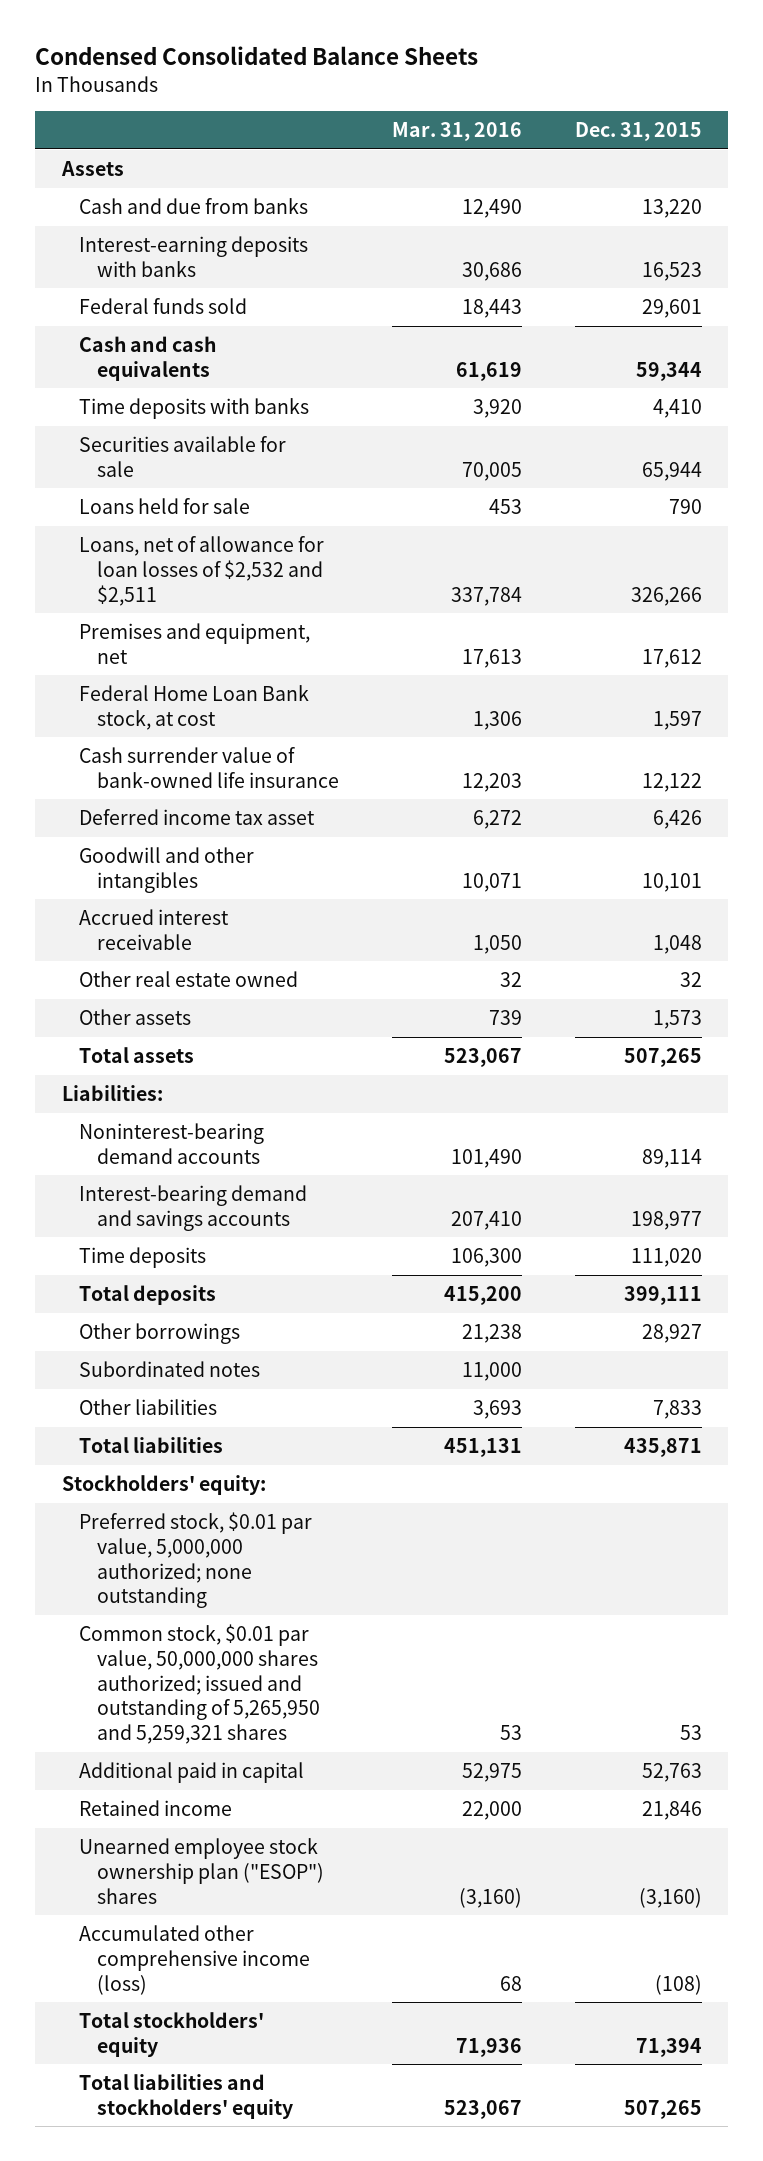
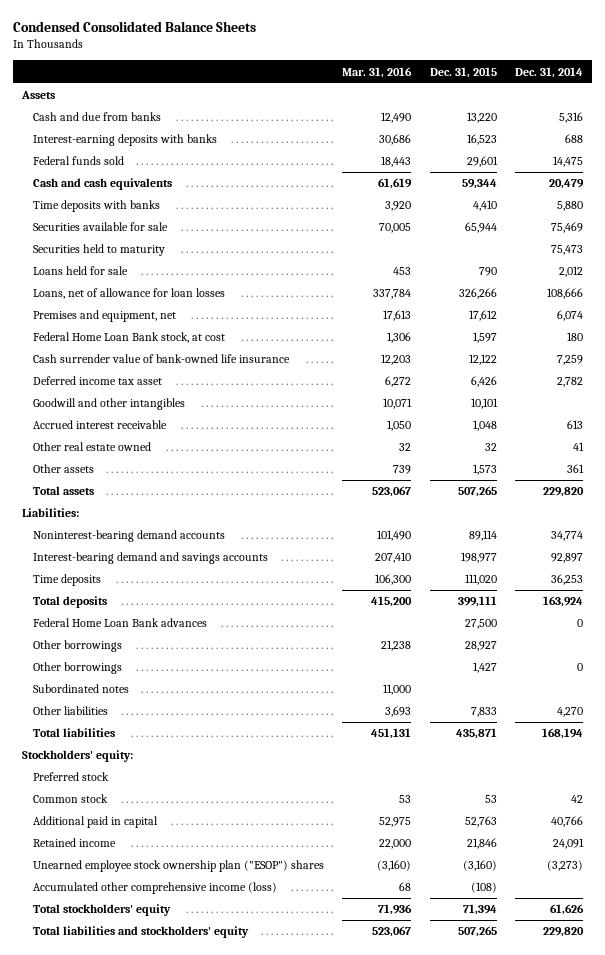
none -> [515,66,584,78] Dec. 31, 2014
none -> [33,244,166,257] Securities held to maturity
[79,535,325,606] Loans, net of allowance for loan losses of $2,532 and $2,511 -> [33,288,226,300] Loans, net of allowance for loan losses
none -> [33,618,208,628] Federal Home Loan Bank advances
none -> [33,662,123,675] Other borrowings
[79,1511,313,1609] Preferred stock, $0.01 par value, 5,000,000 authorized; none outstanding -> [33,772,110,782] Preferred stock
[79,1623,320,1745] Common stock, $0.01 par value, 50,000,000 shares authorized; issued and outstanding of 5,265,950 and 5,259,321 shares -> [33,794,109,804] Common stock

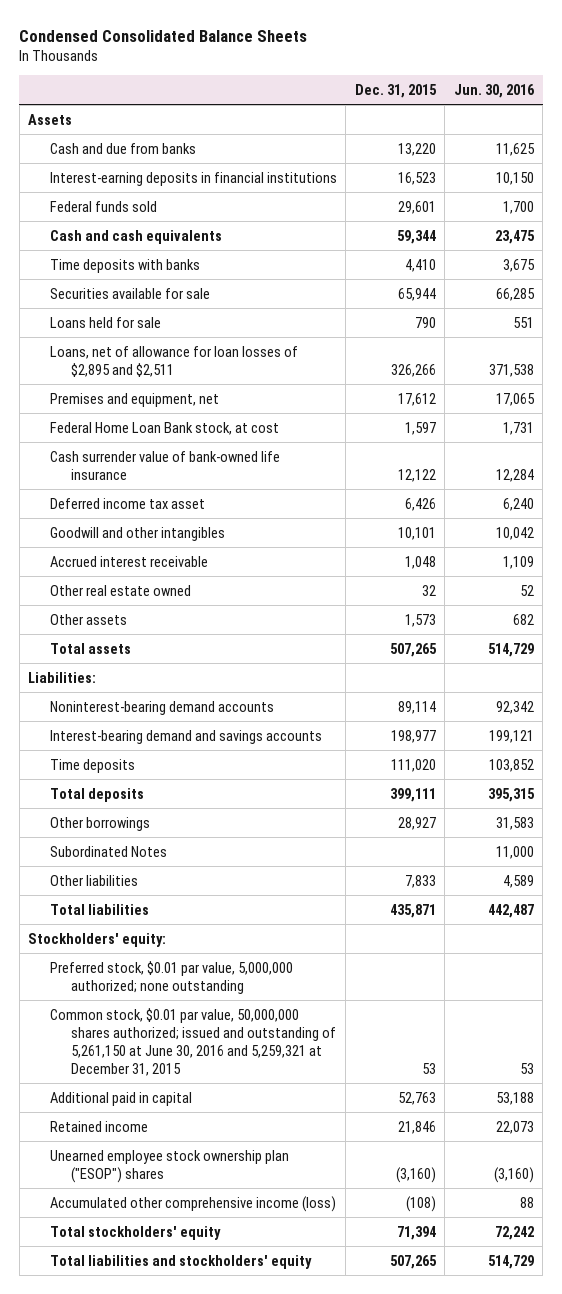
[342,66,413,78] Mar. 31, 2016 -> none
[515,66,584,78] Dec. 31, 2014 -> none
none -> [453,84,535,99] Jun. 30, 2016
[33,134,218,147] Interest-earning deposits with banks -> [49,171,337,186] Interest-earning deposits in financial institutions
[33,244,166,257] Securities held to maturity -> none
[33,288,226,300] Loans, net of allowance for loan losses -> [49,345,298,377] Loans, net of allowance for loan losses of $2,895 and $2,511
[33,618,208,628] Federal Home Loan Bank advances -> none
[33,662,123,675] Other borrowings -> none
[33,684,130,694] Subordinated notes -> [49,845,167,857] Subordinated Notes
[33,772,110,782] Preferred stock -> [49,960,293,994] Preferred stock, $0.01 par value, 5,000,000 authorized; none outstanding
[33,794,109,804] Common stock -> [49,1007,336,1076] Common stock, $0.01 par value, 50,000,000 shares authorized; issued and outstanding of 5,261,150 at June 30, 2016 and 5,259,321 at December 31, 2015

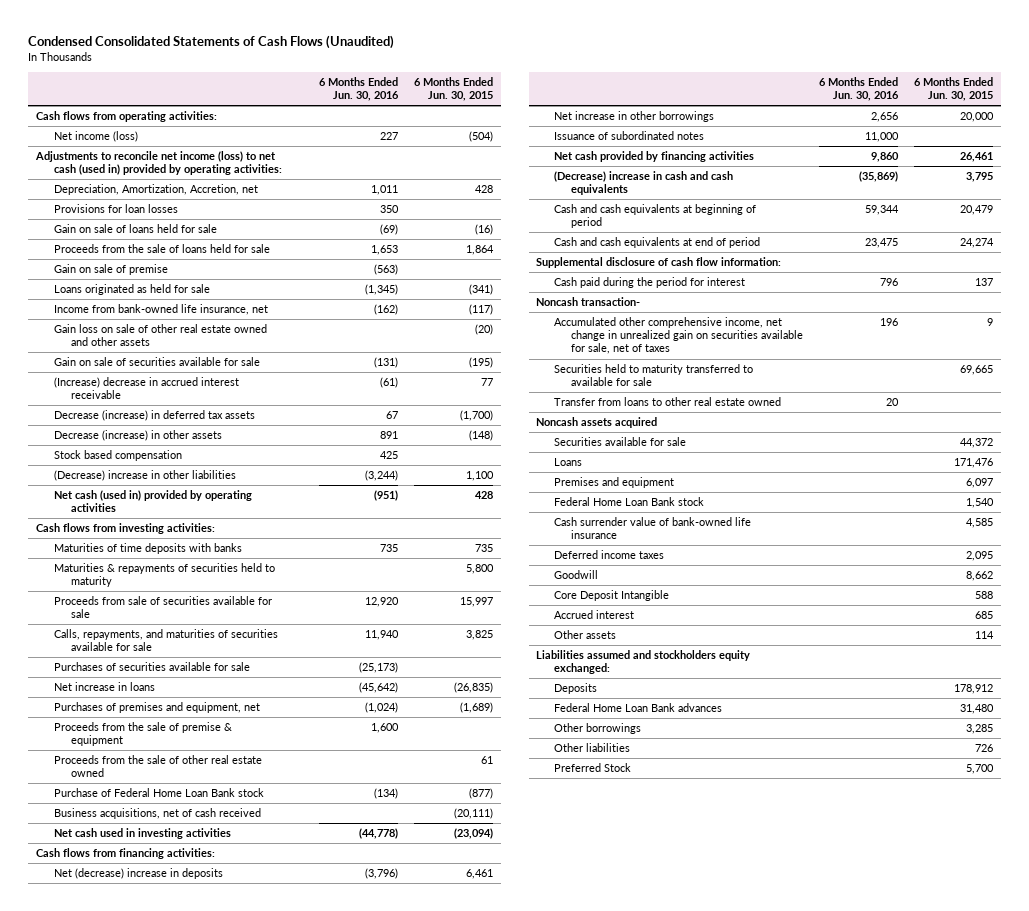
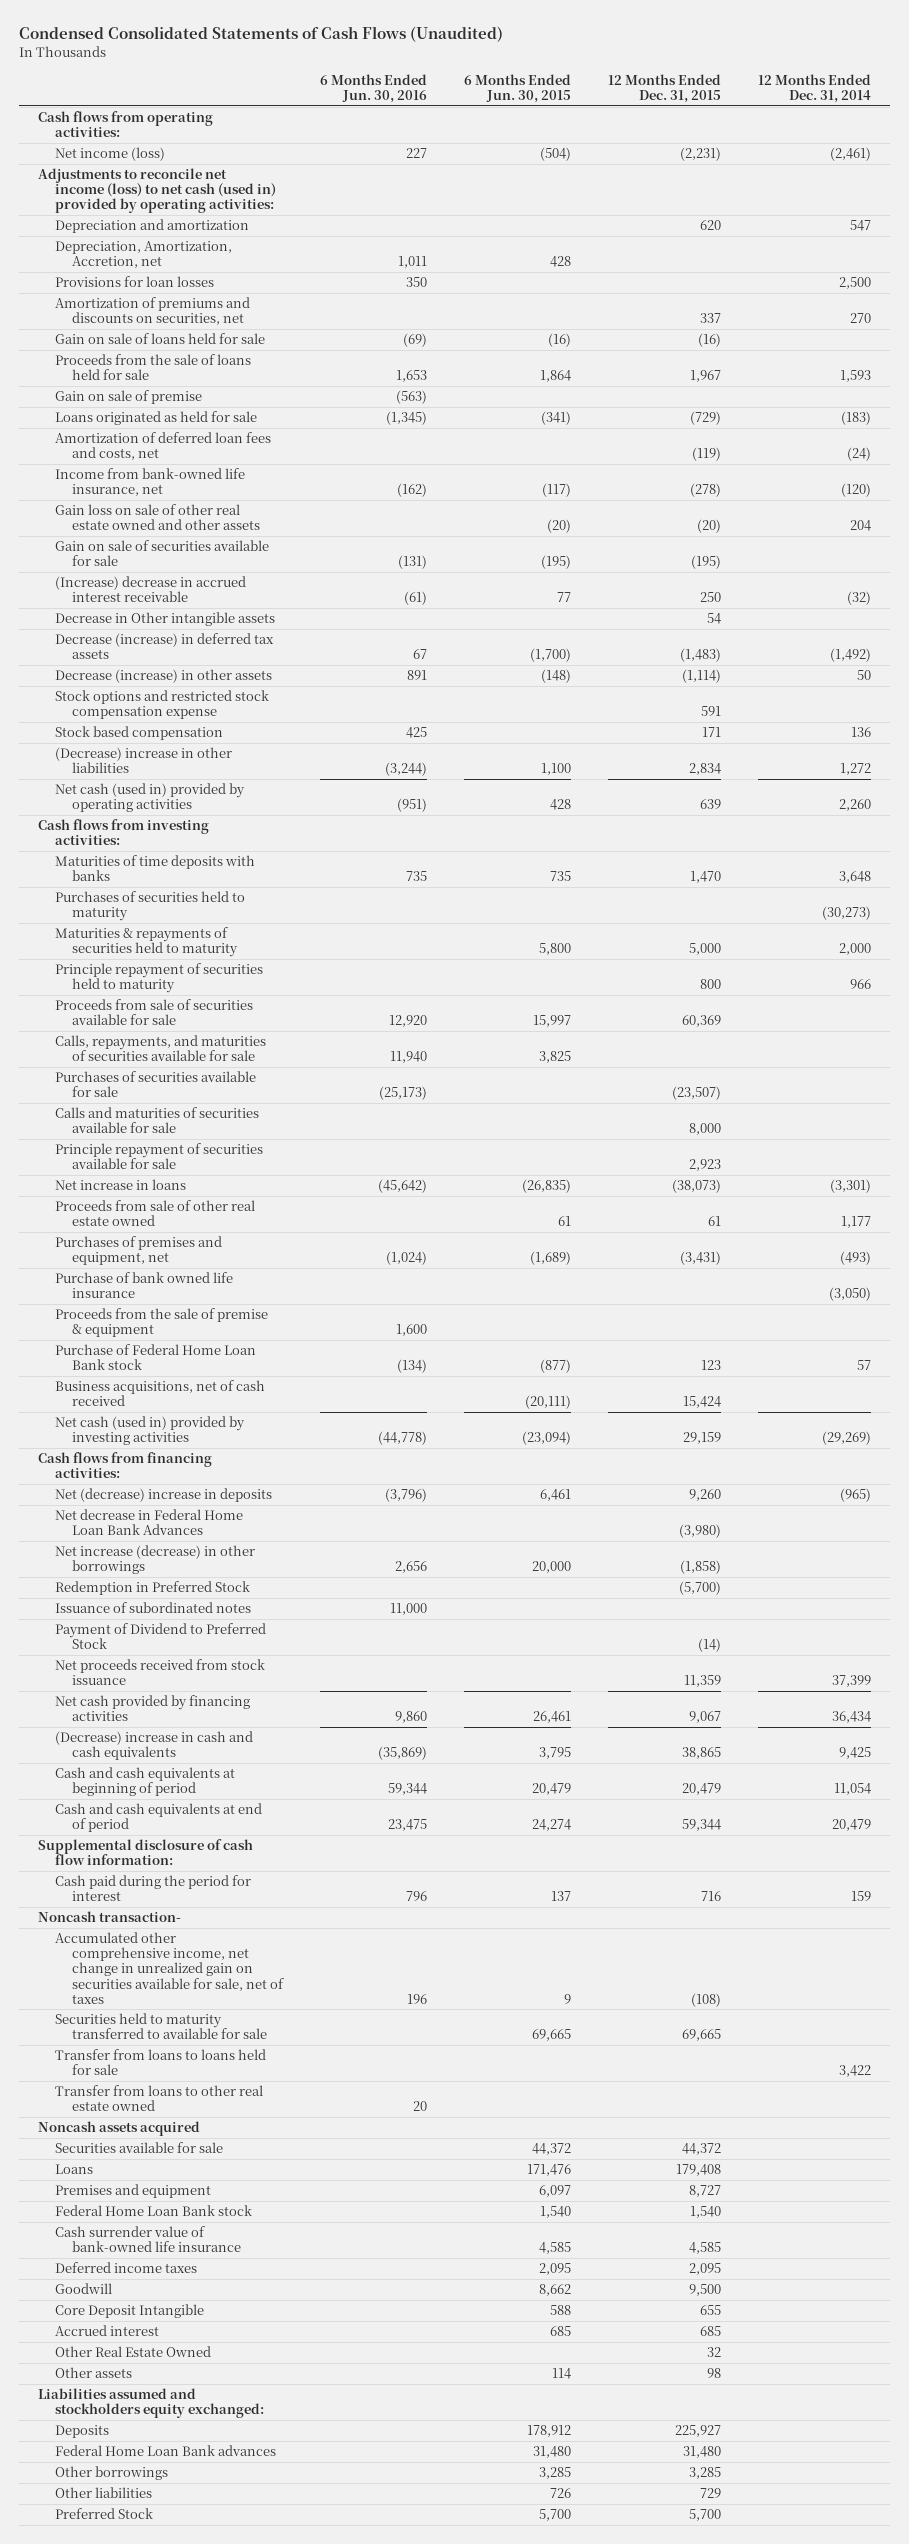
none -> [608,73,722,104] 12 Months Ended Dec. 31, 2015
none -> [758,73,872,104] 12 Months Ended Dec. 31, 2014
none -> [54,219,249,234] Depreciation and amortization
none -> [54,297,250,326] Amortization of premiums and discounts on securities, net
none -> [54,432,271,461] Amortization of deferred loan fees and costs, net
none -> [54,612,275,627] Decrease in Other intangible assets
none -> [54,690,269,720] Stock options and restricted stock compensation expense
none -> [54,891,245,922] Purchases of securities held to maturity
none -> [54,963,263,994] Principle repayment of securities held to maturity
none -> [54,1107,259,1134] Calls and maturities of securities available for sale
none -> [54,1143,263,1170] Principle repayment of securities available for sale
none -> [54,1200,255,1227] Proceeds from sale of other real estate owned
none -> [54,1272,233,1299] Purchase of bank owned life insurance
[53,755,262,778] Proceeds from the sale of other real estate owned -> none
[53,828,231,840] Net cash used in investing activities -> [54,1416,245,1446] Net cash (used in) provided by investing activities
none -> [54,1509,243,1536] Net decrease in Federal Home Loan Bank Advances
[553,111,714,123] Net increase in other borrowings -> [54,1545,255,1575] Net increase (decrease) in other borrowings
none -> [54,1581,250,1596] Redemption in Preferred Stock
none -> [54,1623,266,1650] Payment of Dividend to Preferred Stock
none -> [54,1659,265,1686] Net proceeds received from stock issuance
none -> [54,2049,266,2076] Transfer from loans to loans held for sale
none -> [54,2346,211,2358] Other Real Estate Owned

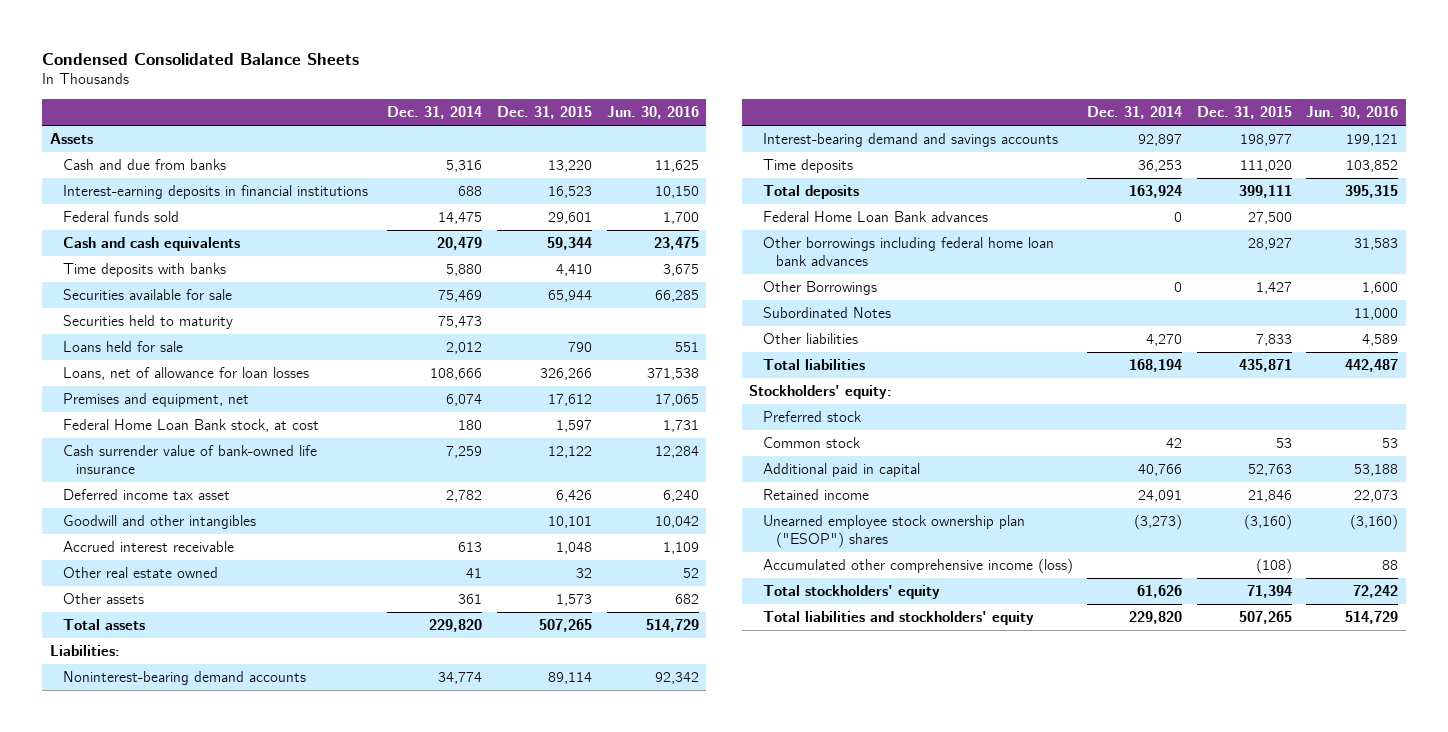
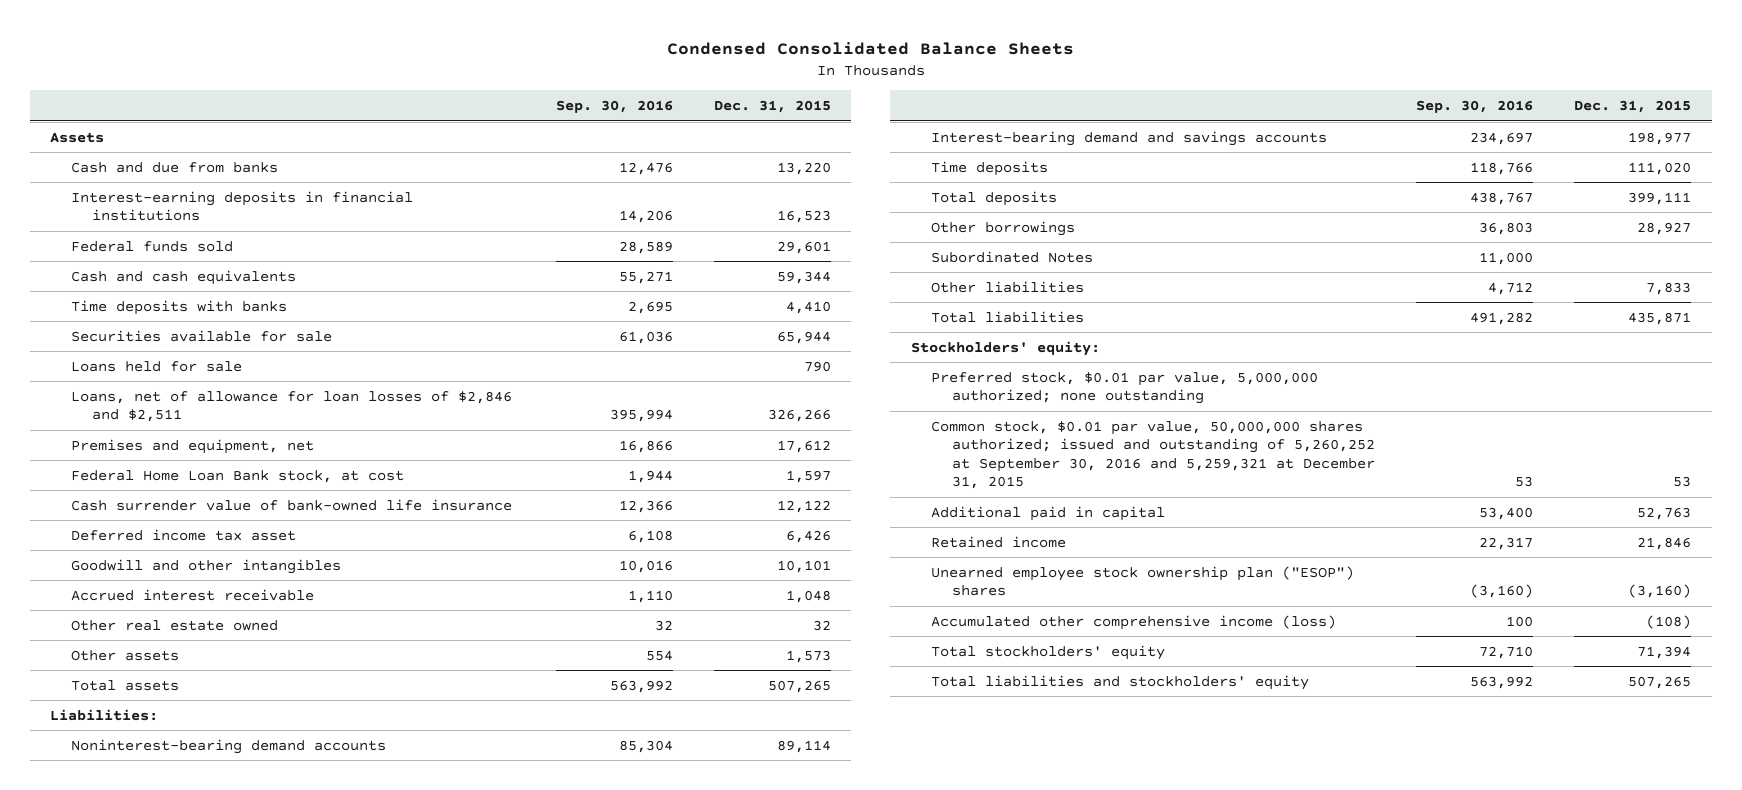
[387,106,483,120] Dec. 31, 2014 -> none
[606,106,699,120] Jun. 30, 2016 -> none
none -> [555,100,673,114] Sep. 30, 2016
[62,315,233,330] Securities held to maturity -> none
[62,367,309,381] Loans, net of allowance for loan losses -> [71,390,513,423] Loans, net of allowance for loan losses of $2,846 and $2,511
[762,211,988,223] Federal Home Loan Bank advances -> none
[762,237,1054,267] Other borrowings including federal home loan bank advances -> none
[762,281,877,296] Other Borrowings -> [931,220,1076,236] Other borrowings
[1255,282,1292,295] 1,427 -> [1637,221,1692,235] 28,927
[762,411,862,423] Preferred stock -> [931,371,1319,405] Preferred stock, $0.01 par value, 5,000,000 authorized; none outstanding
[762,437,861,449] Common stock -> [931,420,1375,490] Common stock, $0.01 par value, 50,000,000 shares authorized; issued and outstanding of 5,260,252 at September 30, 2016 and 5,259,321 at December 31, 2015

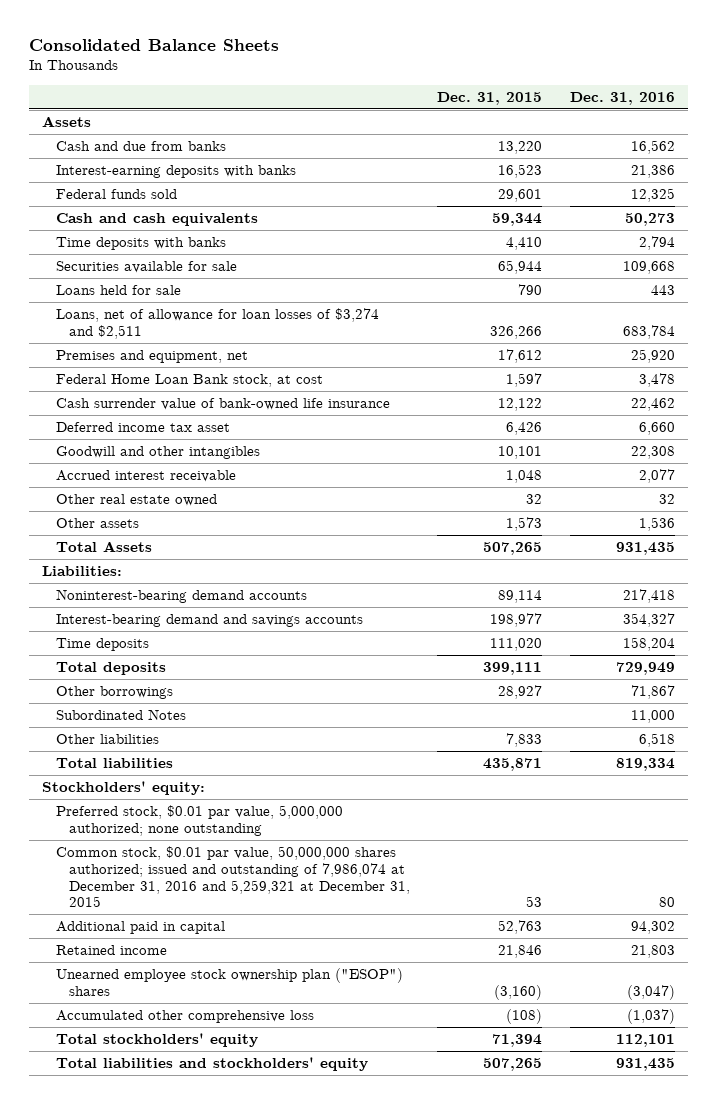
[666,41,1074,55] Condensed Consolidated Balance Sheets -> [28,39,279,52] Consolidated Balance Sheets
[555,100,673,114] Sep. 30, 2016 -> none
none -> [569,91,675,105] Dec. 31, 2016
[71,190,414,222] Interest-earning deposits in financial institutions -> [55,164,296,178] Interest-earning deposits with banks
[71,390,513,423] Loans, net of allowance for loan losses of $2,846 and $2,511 -> [55,307,379,339] Loans, net of allowance for loan losses of $3,274 and $2,511
[71,679,180,691] Total assets -> [55,540,152,552] Total Assets
[931,420,1375,490] Common stock, $0.01 par value, 50,000,000 shares authorized; issued and outstanding of 5,260,252 at September 30, 2016 and 5,259,321 at December 31, 2015 -> [55,845,410,908] Common stock, $0.01 par value, 50,000,000 shares authorized; issued and outstanding of 7,986,074 at December 31, 2016 and 5,259,321 at December 31, 2015
[931,614,1337,630] Accumulated other comprehensive income (loss) -> [55,1009,314,1023] Accumulated other comprehensive loss

